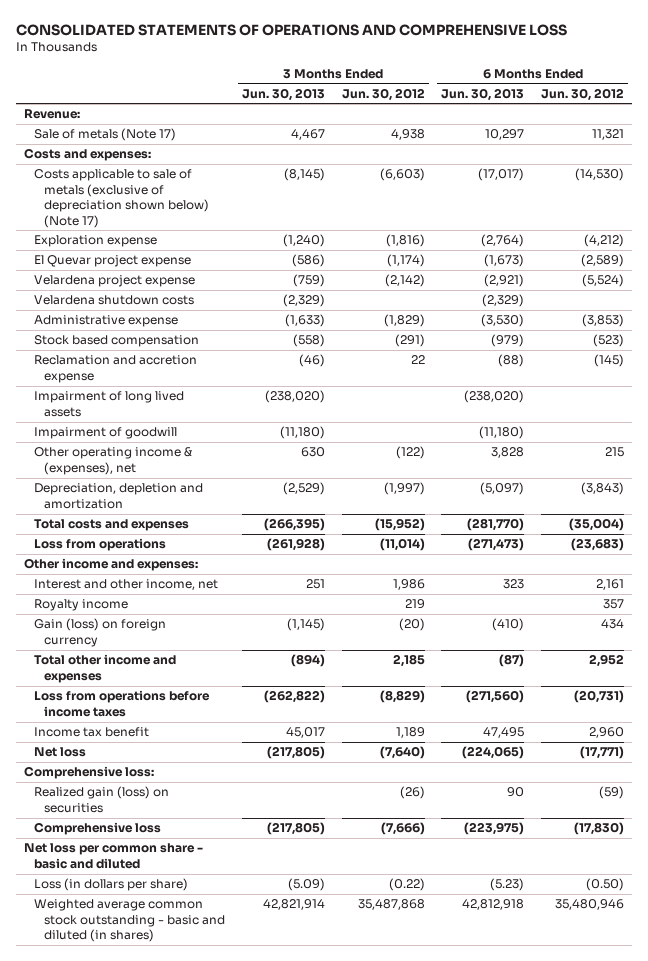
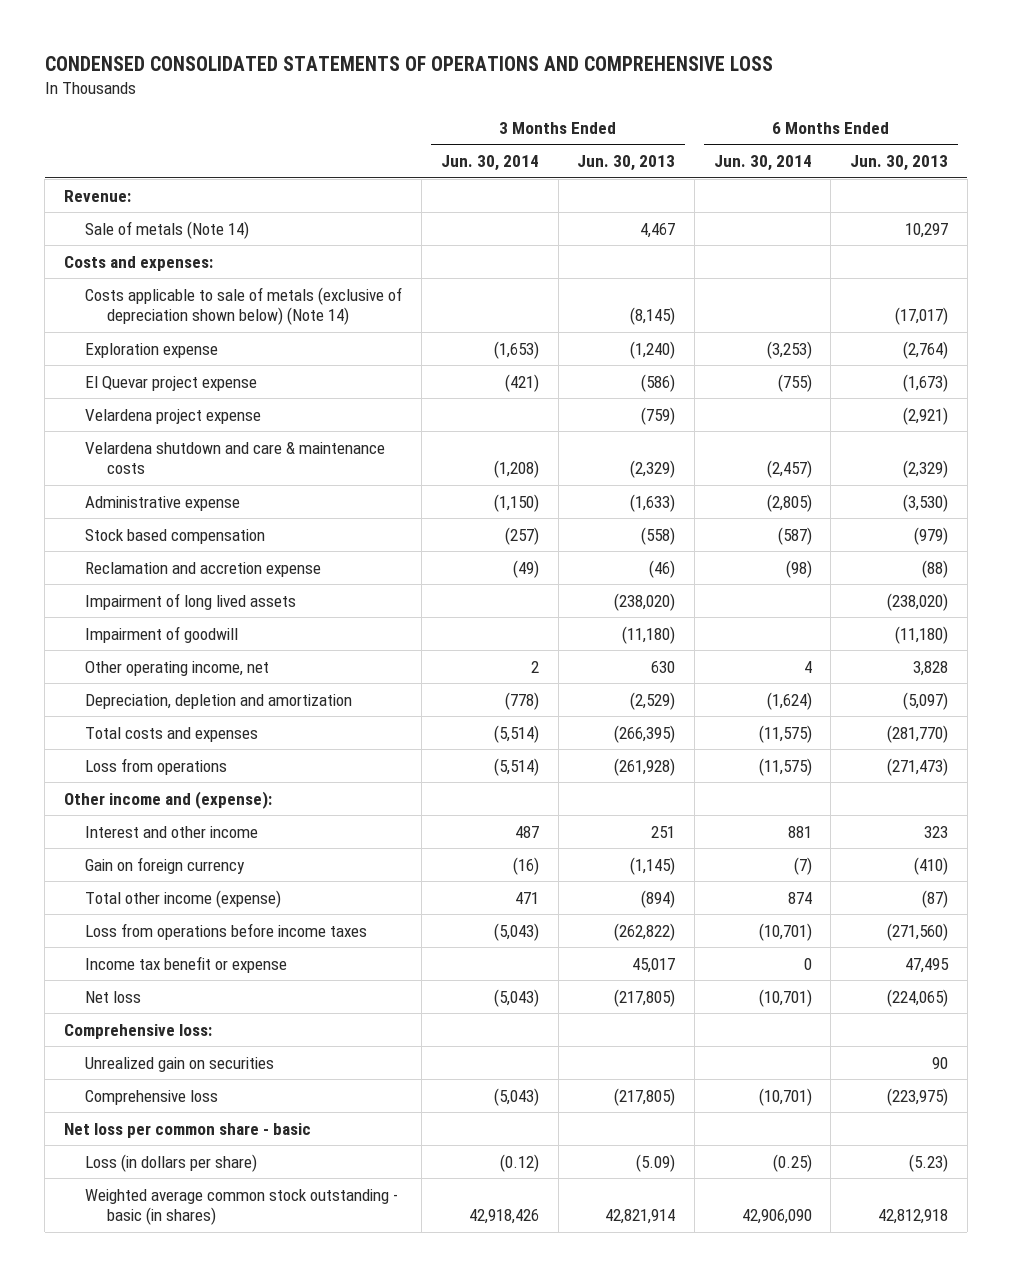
[15,23,567,36] CONSOLIDATED STATEMENTS OF OPERATIONS AND COMPREHENSIVE LOSS -> [44,56,773,72] CONDENSED CONSOLIDATED STATEMENTS OF OPERATIONS AND COMPREHENSIVE LOSS
[341,87,425,101] Jun. 30, 2012 -> none
[541,87,625,101] Jun. 30, 2012 -> none
none -> [440,154,539,171] Jun. 30, 2014
none -> [713,154,812,171] Jun. 30, 2014
[34,128,177,142] Sale of metals (Note 17) -> [85,220,250,239] Sale of metals (Note 14)
[34,169,210,228] Costs applicable to sale of metals (exclusive of depreciation shown below) (Note 17) -> [85,286,403,326] Costs applicable to sale of metals (exclusive of depreciation shown below) (Note 14)
[34,295,195,306] Velardena shutdown costs -> [85,441,386,475] Velardena shutdown and care & maintenance costs
[34,447,193,475] Other operating income & (expenses), net -> [85,660,270,676] Other operating income, net
[34,599,129,612] Royalty income -> none
[24,558,199,572] Other income and expenses: -> [64,790,273,809] Other income and (expense):
[34,579,219,591] Interest and other income, net -> [85,825,259,838] Interest and other income
[34,618,167,647] Gain (loss) on foreign currency -> [85,856,246,874] Gain on foreign currency
[34,654,177,683] Total other income and expenses -> [85,889,282,908] Total other income (expense)
[34,727,150,738] Income tax benefit -> [85,955,288,973] Income tax benefit or expense
[34,786,170,813] Realized gain (loss) on securities -> [85,1056,275,1072] Unrealized gain on securities
[24,843,204,869] Net loss per common share - basic and diluted -> [64,1122,312,1138] Net loss per common share - basic
[34,899,226,943] Weighted average common stock outstanding - basic and diluted (in shares) -> [85,1188,399,1226] Weighted average common stock outstanding - basic (in shares)

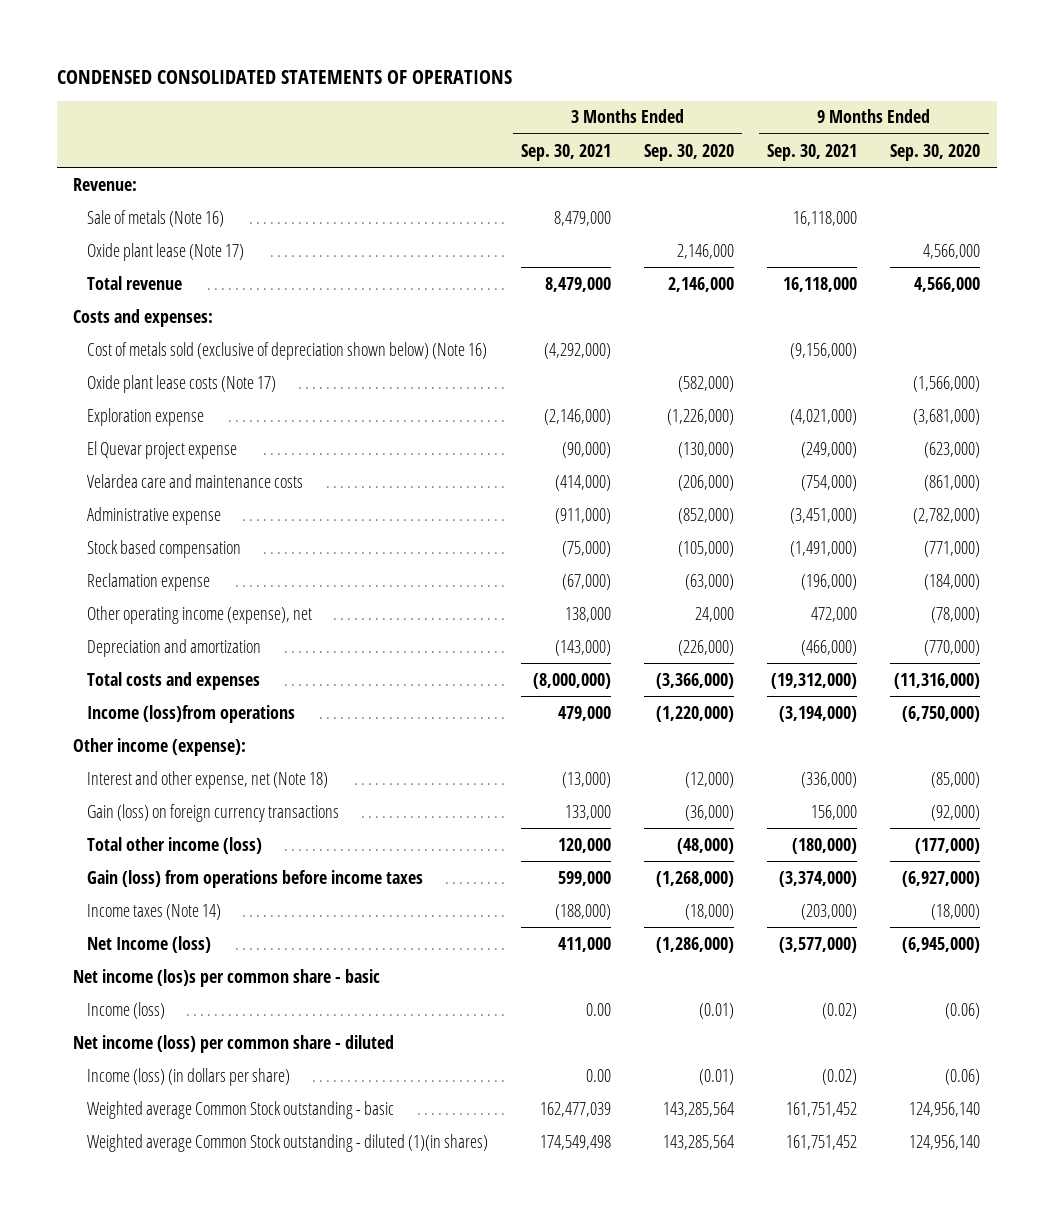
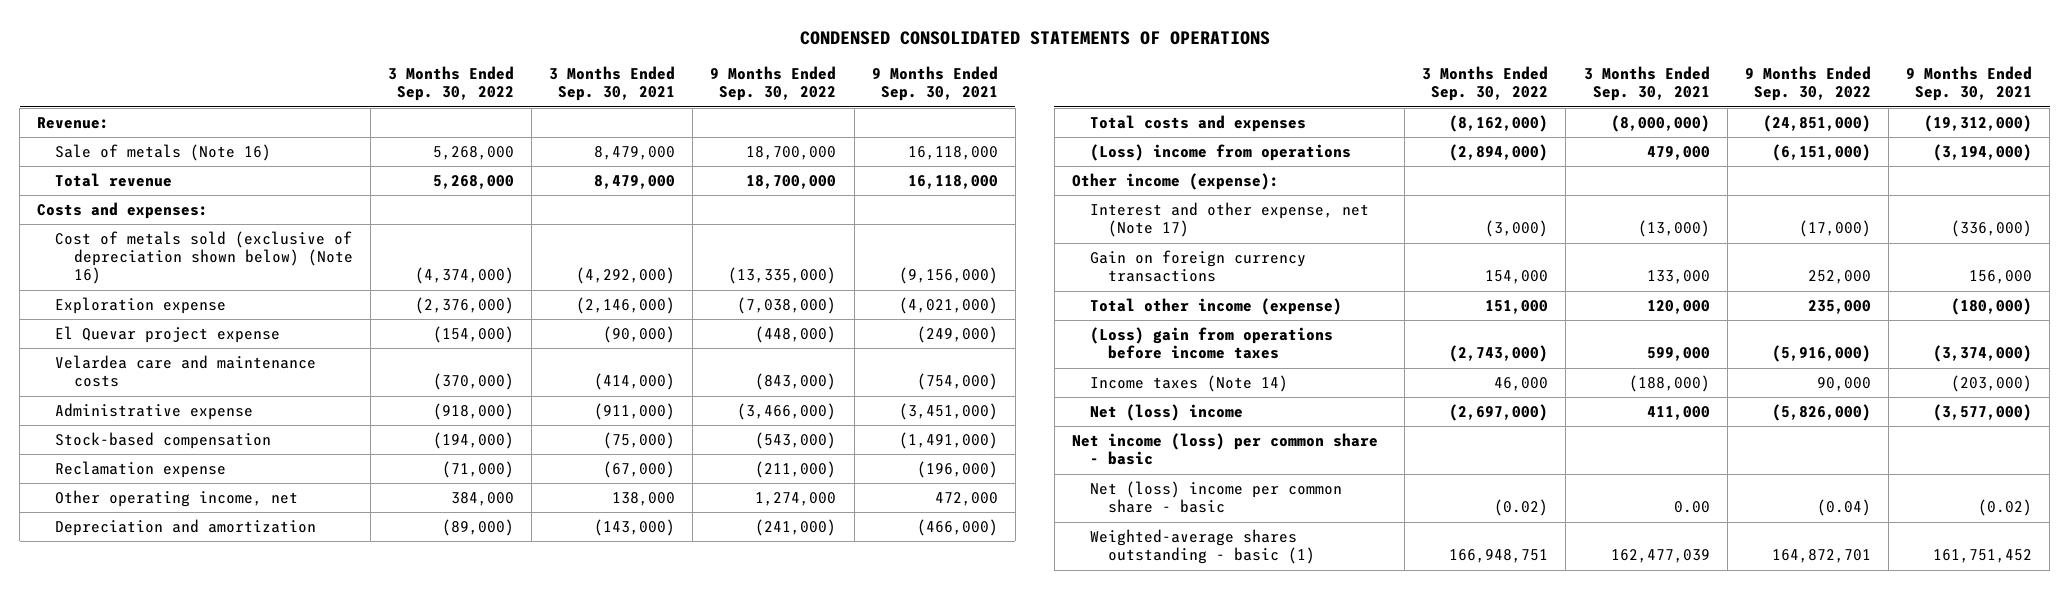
[644,143,735,161] Sep. 30, 2020 -> none
[890,143,981,161] Sep. 30, 2020 -> none
none -> [387,66,514,102] 3 Months Ended Sep. 30, 2022
none -> [710,66,837,102] 9 Months Ended Sep. 30, 2022
[86,242,244,261] Oxide plant lease (Note 17) -> none
[86,374,276,393] Oxide plant lease costs (Note 17) -> none
[86,539,241,558] Stock based compensation -> [55,432,272,450] Stock-based compensation
[86,605,312,624] Other operating income (expense), net -> [55,490,299,508] Other operating income, net
[86,704,295,723] Income (loss)from operations -> [1089,144,1351,162] (Loss) income from operations
[86,770,328,789] Interest and other expense, net (Note 18) -> [1089,202,1369,238] Interest and other expense, net (Note 17)
[86,803,339,822] Gain (loss) on foreign currency transactions -> [1089,250,1306,283] Gain on foreign currency transactions
[86,836,262,854] Total other income (loss) -> [1089,298,1342,316] Total other income (expense)
[86,869,423,888] Gain (loss) from operations before income taxes -> [1089,327,1333,360] (Loss) gain from operations before income taxes
[73,1034,395,1053] Net income (loss) per common share - diluted -> none
[86,1067,290,1086] Income (loss) (in dollars per share) -> none
[86,1133,488,1152] Weighted average Common Stock outstanding - diluted (1)(in shares) -> none
[86,935,211,953] Net Income (loss) -> [1089,404,1243,422] Net (loss) income
[73,968,381,987] Net income (los)s per common share - basic -> [1071,433,1378,466] Net income (loss) per common share - basic
[86,1001,165,1019] Income (loss) -> [1089,481,1342,514] Net (loss) income per common share - basic
[86,1100,394,1119] Weighted average Common Stock outstanding - basic -> [1089,529,1316,565] Weighted-average shares outstanding - basic (1)

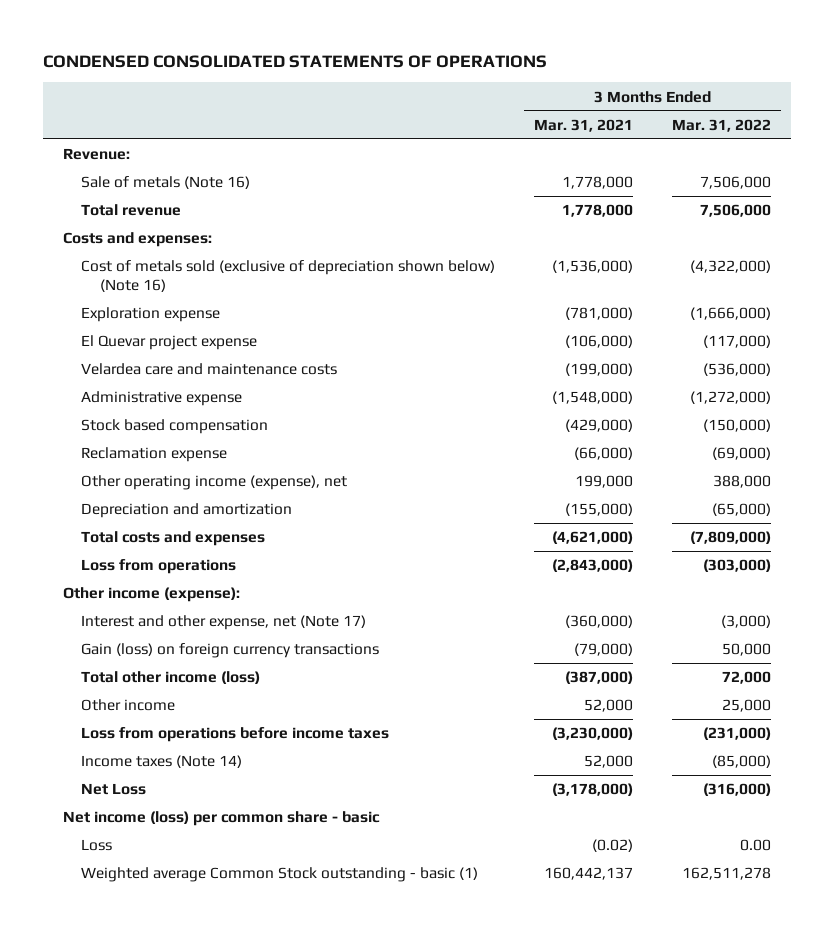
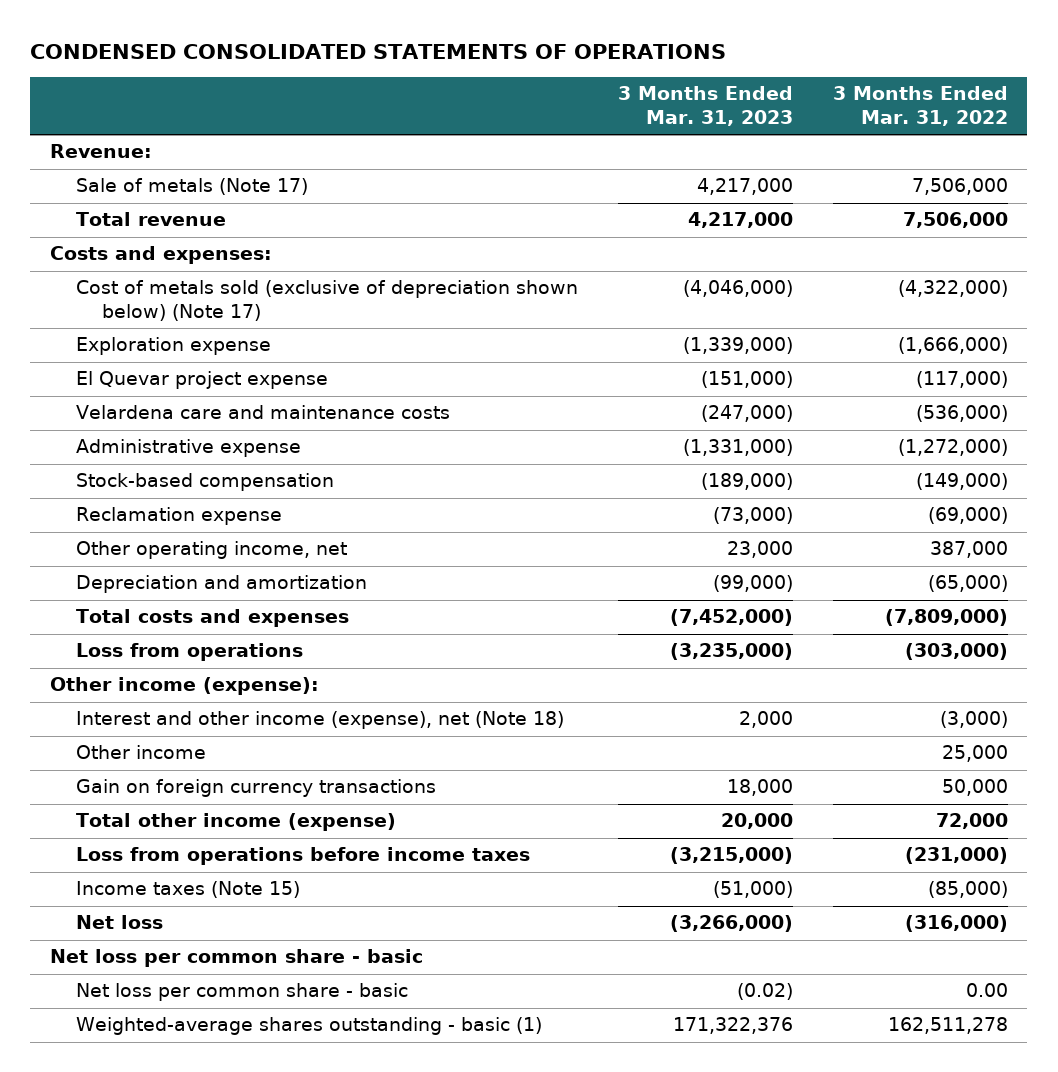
[534,118,634,132] Mar. 31, 2021 -> none
none -> [617,86,793,126] 3 Months Ended Mar. 31, 2023
[81,176,251,190] Sale of metals (Note 16) -> [76,178,309,196] Sale of metals (Note 17)
[81,260,496,292] Cost of metals sold (exclusive of depreciation shown below) (Note 16) -> [76,280,579,322] Cost of metals sold (exclusive of depreciation shown below) (Note 17)
[81,363,338,376] Velardea care and maintenance costs -> [76,405,451,420] Velardena care and maintenance costs
[81,419,269,435] Stock based compensation -> [76,473,335,492] Stock-based compensation
[703,419,772,433] (150,000) -> [915,473,1008,491] (149,000)
[81,475,348,491] Other operating income (expense), net -> [76,541,348,560] Other operating income, net
[713,475,772,489] 388,000 -> [929,541,1008,559] 387,000
[81,643,380,659] Gain (loss) on foreign currency transactions -> none
[81,671,261,685] Total other income (loss) -> none
[81,615,367,631] Interest and other expense, net (Note 17) -> [76,711,565,730] Interest and other income (expense), net (Note 18)
none -> [76,779,437,798] Gain on foreign currency transactions
none -> [76,813,397,832] Total other income (expense)
[81,755,243,769] Income taxes (Note 14) -> [76,881,301,899] Income taxes (Note 15)
[81,783,147,796] Net Loss -> [76,915,164,930] Net loss
[62,811,380,827] Net income (loss) per common share - basic -> [50,949,424,968] Net loss per common share - basic
[81,839,113,852] Loss -> [76,983,409,1002] Net loss per common share - basic
[81,867,479,883] Weighted average Common Stock outstanding - basic (1) -> [76,1017,543,1036] Weighted-average shares outstanding - basic (1)

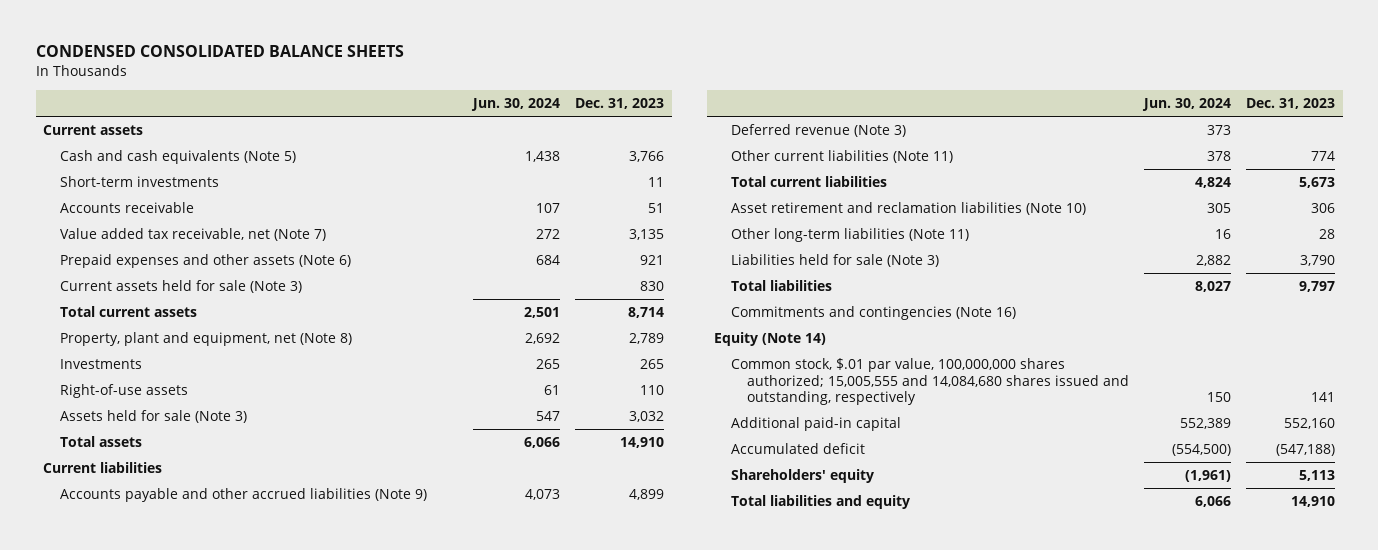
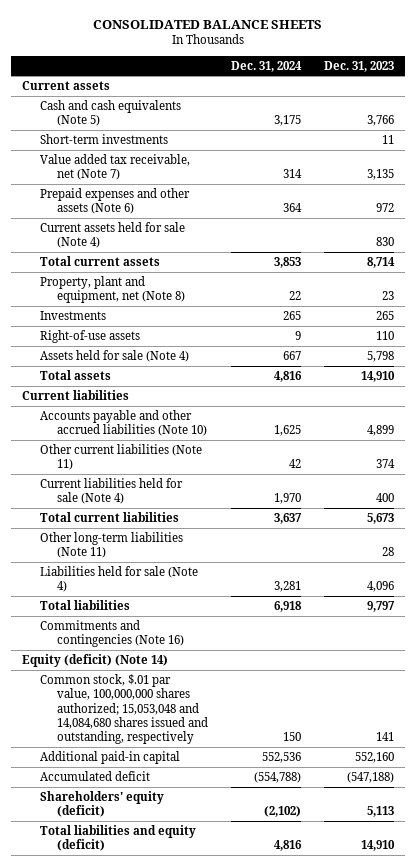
[35,45,404,58] CONDENSED CONSOLIDATED BALANCE SHEETS -> [93,19,323,29] CONSOLIDATED BALANCE SHEETS
[471,98,561,112] Jun. 30, 2024 -> none
none -> [231,60,303,72] Dec. 31, 2024
[59,202,194,214] Accounts receivable -> none
[640,255,665,266] 921 -> [376,203,395,213] 972
[59,280,302,294] Current assets held for sale (Note 3) -> [39,221,185,249] Current assets held for sale (Note 4)
[629,333,665,345] 2,789 -> [382,291,395,301] 23
[59,410,247,424] Assets held for sale (Note 3) -> [39,349,189,362] Assets held for sale (Note 4)
[629,411,665,423] 3,032 -> [367,350,395,362] 5,798
[730,124,906,138] Deferred revenue (Note 3) -> none
[59,488,427,503] Accounts payable and other accrued liabilities (Note 9) -> [39,409,208,437] Accounts payable and other accrued liabilities (Note 10)
[1311,151,1336,162] 774 -> [376,459,396,469] 374
none -> [39,477,183,505] Current liabilities held for sale (Note 4)
[730,202,1086,216] Asset retirement and reclamation liabilities (Note 10) -> none
[730,254,939,268] Liabilities held for sale (Note 3) -> [39,565,198,593] Liabilities held for sale (Note 4)
[1300,255,1336,267] 3,790 -> [367,581,395,593] 4,096
[714,332,827,347] Equity (Note 14) -> [22,653,169,667] Equity (deficit) (Note 14)
[730,358,1130,405] Common stock, $.01 par value, 100,000,000 shares authorized; 15,005,555 and 14,084,680 shares issued and outstanding, respectively -> [39,673,209,745] Common stock, $.01 par value, 100,000,000 shares authorized; 15,053,048 and 14,084,680 shares issued and outstanding, respectively
[730,469,874,484] Shareholders' equity -> [39,790,164,818] Shareholders' equity (deficit)
[730,495,910,510] Total liabilities and equity -> [39,824,196,852] Total liabilities and equity (deficit)

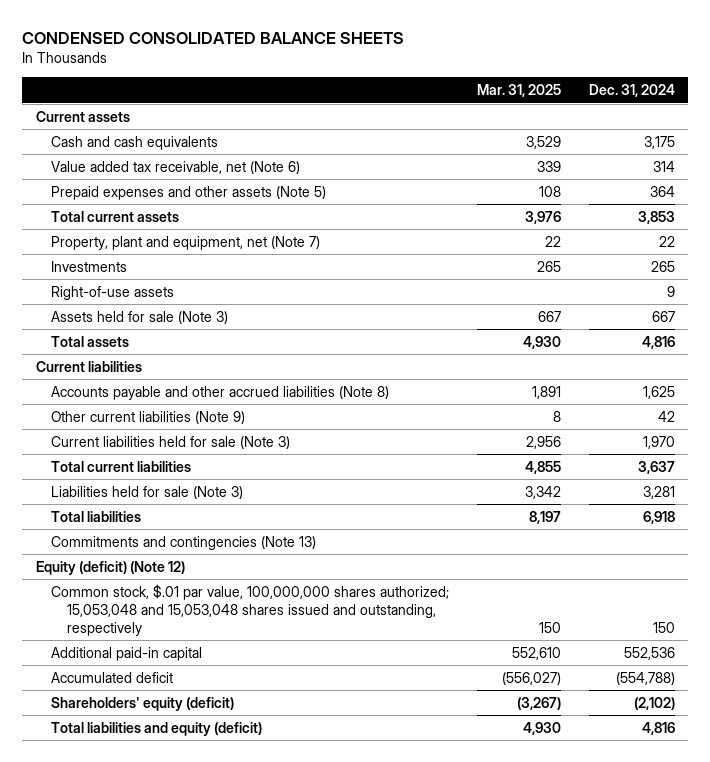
[93,19,323,29] CONSOLIDATED BALANCE SHEETS -> [21,32,404,45] CONDENSED CONSOLIDATED BALANCE SHEETS
[324,60,395,72] Dec. 31, 2023 -> none
none -> [476,84,561,98] Mar. 31, 2025
[39,133,168,144] Short-term investments -> none
[39,221,185,249] Current assets held for sale (Note 4) -> none
[39,99,181,127] Cash and cash equivalents (Note 5) -> [51,135,219,150] Cash and cash equivalents
[39,153,190,181] Value added tax receivable, net (Note 7) -> [51,160,301,174] Value added tax receivable, net (Note 6)
[39,187,190,215] Prepaid expenses and other assets (Note 6) -> [51,185,327,200] Prepaid expenses and other assets (Note 5)
[39,275,186,304] Property, plant and equipment, net (Note 8) -> [51,235,321,250] Property, plant and equipment, net (Note 7)
[39,349,189,362] Assets held for sale (Note 4) -> [51,310,229,324] Assets held for sale (Note 3)
[39,409,208,437] Accounts payable and other accrued liabilities (Note 10) -> [51,385,390,400] Accounts payable and other accrued liabilities (Note 8)
[39,443,202,471] Other current liabilities (Note 11) -> [51,410,246,424] Other current liabilities (Note 9)
[39,477,183,505] Current liabilities held for sale (Note 4) -> [51,435,291,449] Current liabilities held for sale (Note 3)
[39,531,183,559] Other long-term liabilities (Note 11) -> none
[39,565,198,593] Liabilities held for sale (Note 4) -> [51,485,244,499] Liabilities held for sale (Note 3)
[39,619,185,648] Commitments and contingencies (Note 16) -> [51,535,317,550] Commitments and contingencies (Note 13)
[22,653,169,667] Equity (deficit) (Note 14) -> [35,560,185,575] Equity (deficit) (Note 12)
[39,673,209,745] Common stock, $.01 par value, 100,000,000 shares authorized; 15,053,048 and 14,084,680 shares issued and outstanding, respectively -> [51,583,450,636] Common stock, $.01 par value, 100,000,000 shares authorized; 15,053,048 and 15,053,048 shares issued and outstanding, respectively

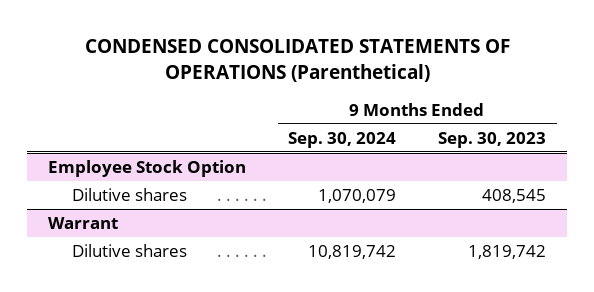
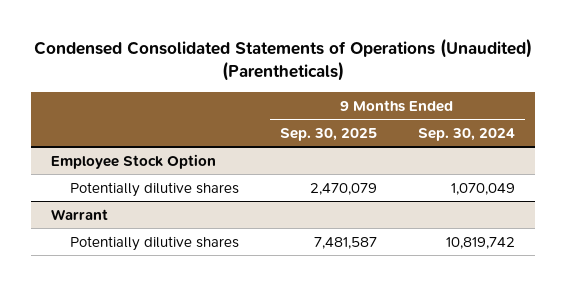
[85,39,511,82] CONDENSED CONSOLIDATED STATEMENTS OF OPERATIONS (Parenthetical) -> [34,38,533,82] Condensed Consolidated Statements of Operations (Unaudited) (Parentheticals)
[438,131,547,148] Sep. 30, 2023 -> none
none -> [280,127,378,141] Sep. 30, 2025
[72,187,188,201] Dilutive shares -> [70,181,240,197] Potentially dilutive shares
[318,188,397,203] 1,070,079 -> [450,182,515,195] 1,070,049
[72,243,188,257] Dilutive shares -> [70,235,240,251] Potentially dilutive shares

